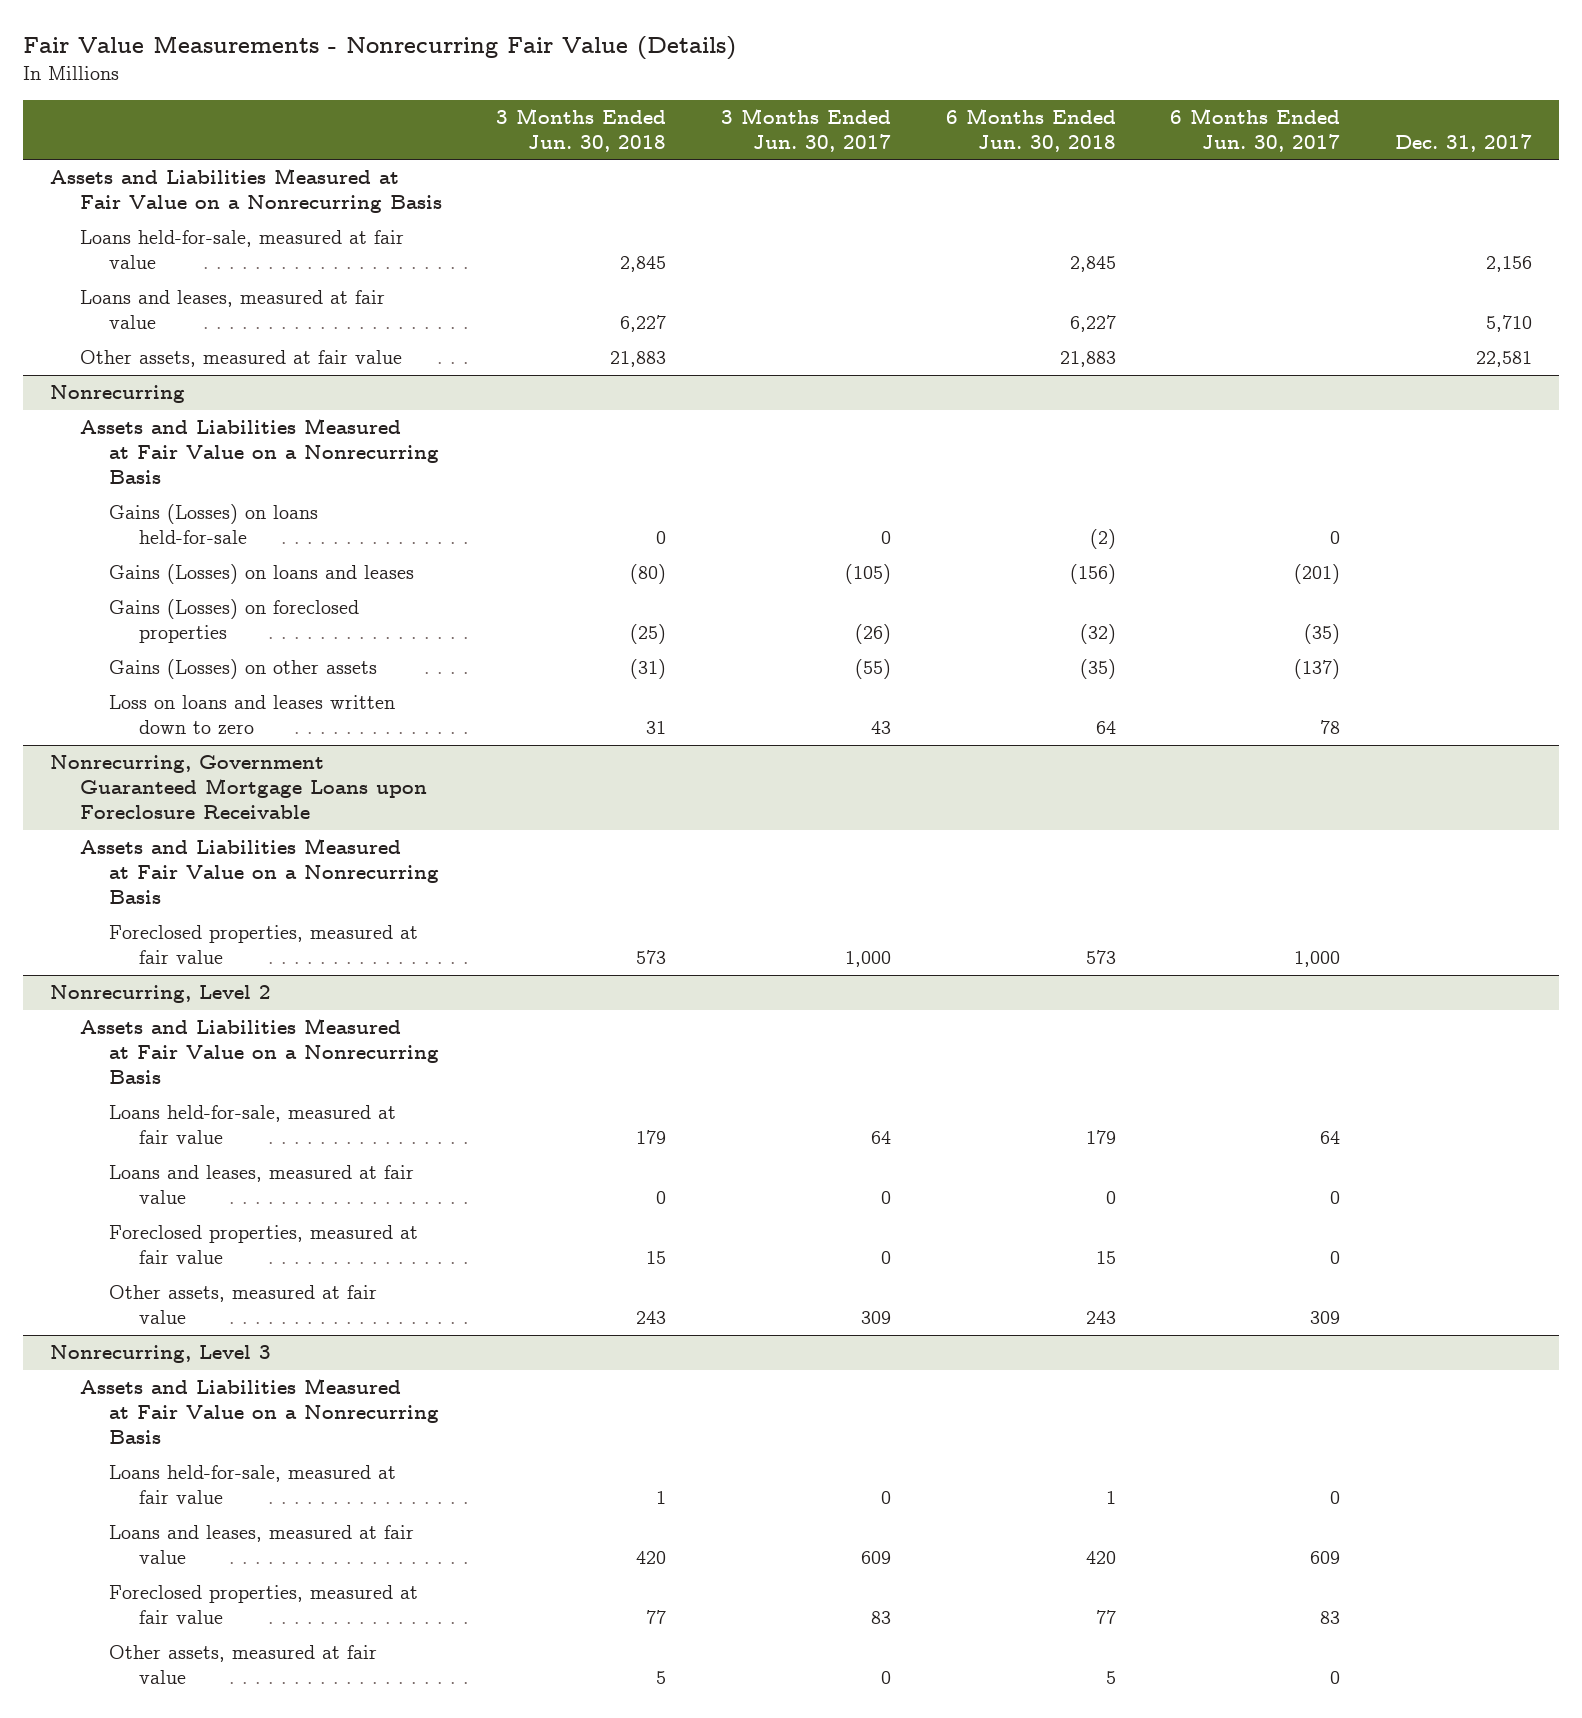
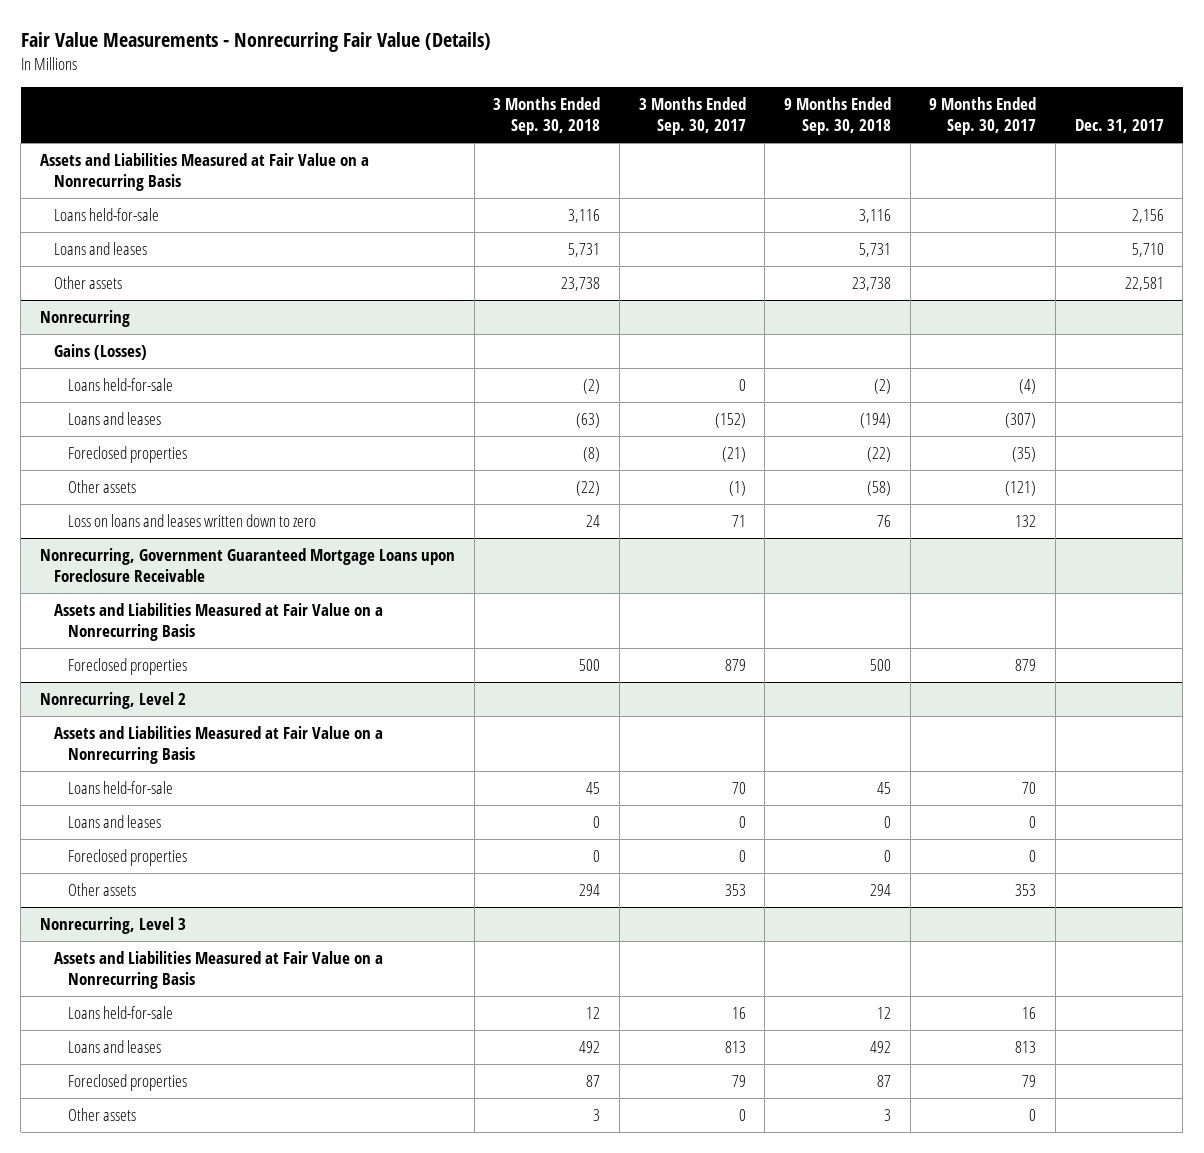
[496,107,667,152] 3 Months Ended Jun. 30, 2018 -> none
[720,107,891,152] 3 Months Ended Jun. 30, 2017 -> none
[945,107,1116,152] 6 Months Ended Jun. 30, 2018 -> none
[1170,107,1341,152] 6 Months Ended Jun. 30, 2017 -> none
none -> [493,96,601,135] 3 Months Ended Sep. 30, 2018
none -> [638,96,746,135] 3 Months Ended Sep. 30, 2017
none -> [783,96,891,135] 9 Months Ended Sep. 30, 2018
none -> [929,96,1037,135] 9 Months Ended Sep. 30, 2017
[79,230,404,270] Loans held-for-sale, measured at fair value -> [54,208,160,222] Loans held-for-sale
[79,290,385,330] Loans and leases, measured at fair value -> [54,242,148,256] Loans and leases
[79,350,402,368] Other assets, measured at fair value -> [54,276,123,290] Other assets
[79,418,440,485] Assets and Liabilities Measured at Fair Value on a Nonrecurring Basis -> none
none -> [54,344,148,361] Gains (Losses)
[109,504,319,545] Gains (Losses) on loans held-for-sale -> [68,378,174,392] Loans held-for-sale
[109,564,415,585] Gains (Losses) on loans and leases -> [68,412,162,426] Loans and leases
[109,599,360,644] Gains (Losses) on foreclosed properties -> [68,446,188,464] Foreclosed properties
[109,659,378,680] Gains (Losses) on other assets -> [68,480,137,494] Other assets
[109,925,419,965] Foreclosed properties, measured at fair value -> [68,658,188,676] Foreclosed properties
[109,1105,397,1145] Loans held-for-sale, measured at fair value -> [68,781,174,795] Loans held-for-sale
[109,1165,415,1205] Loans and leases, measured at fair value -> [68,815,162,829] Loans and leases
[109,1225,419,1265] Foreclosed properties, measured at fair value -> [68,849,188,867] Foreclosed properties
[109,1285,378,1325] Other assets, measured at fair value -> [68,883,137,897] Other assets
[109,1465,397,1505] Loans held-for-sale, measured at fair value -> [68,1006,174,1020] Loans held-for-sale
[109,1525,415,1565] Loans and leases, measured at fair value -> [68,1040,162,1054] Loans and leases
[109,1585,419,1625] Foreclosed properties, measured at fair value -> [68,1074,188,1092] Foreclosed properties
[109,1645,378,1685] Other assets, measured at fair value -> [68,1108,137,1122] Other assets

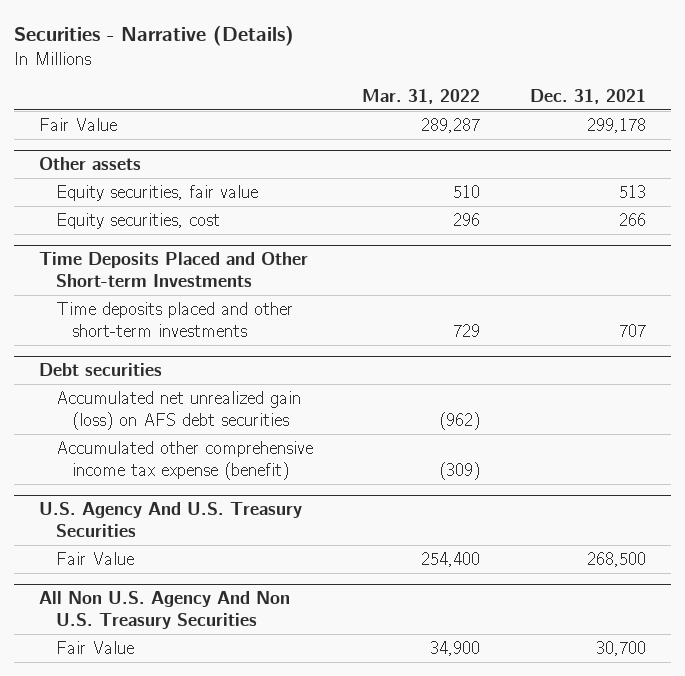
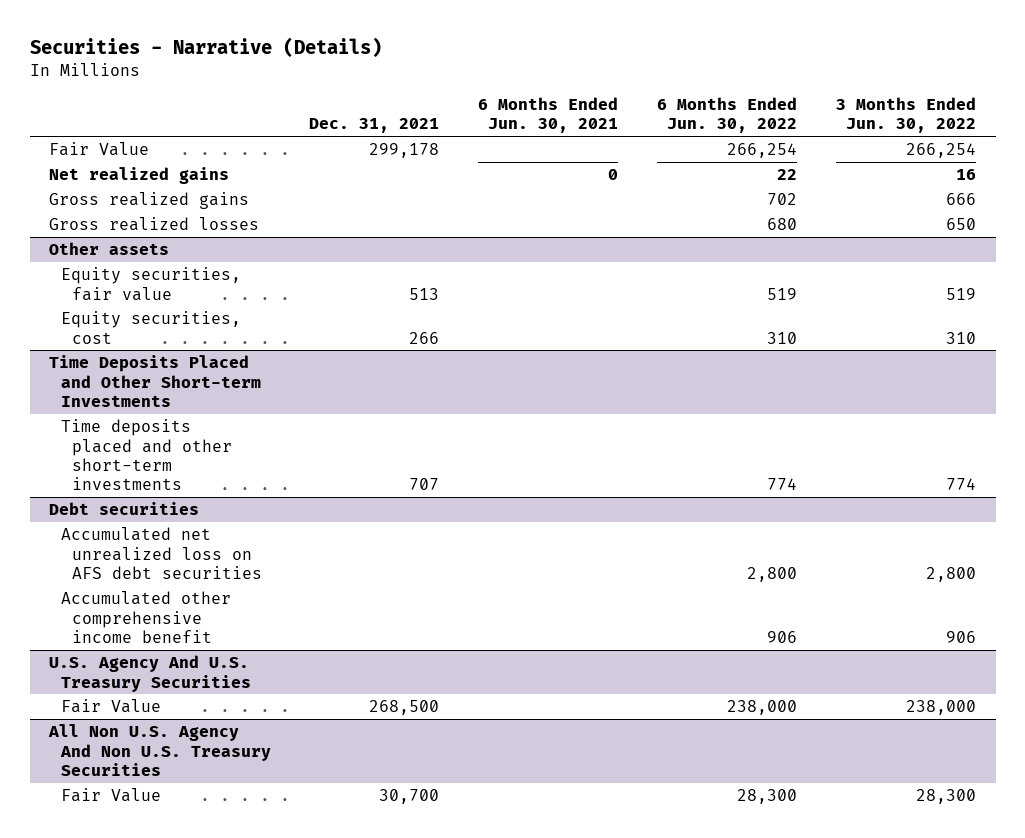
[362,89,481,105] Mar. 31, 2022 -> none
none -> [478,97,619,134] 6 Months Ended Jun. 30, 2021
none -> [657,97,798,134] 6 Months Ended Jun. 30, 2022
none -> [836,97,977,134] 3 Months Ended Jun. 30, 2022
none -> [48,167,229,185] Net realized gains
none -> [48,192,249,210] Gross realized gains
none -> [48,217,259,232] Gross realized losses
[55,390,301,431] Accumulated net unrealized gain (loss) on AFS debt securities -> [60,527,263,579] Accumulated net unrealized loss on AFS debt securities
[55,440,313,481] Accumulated other comprehensive income tax expense (benefit) -> [60,591,231,643] Accumulated other comprehensive income benefit

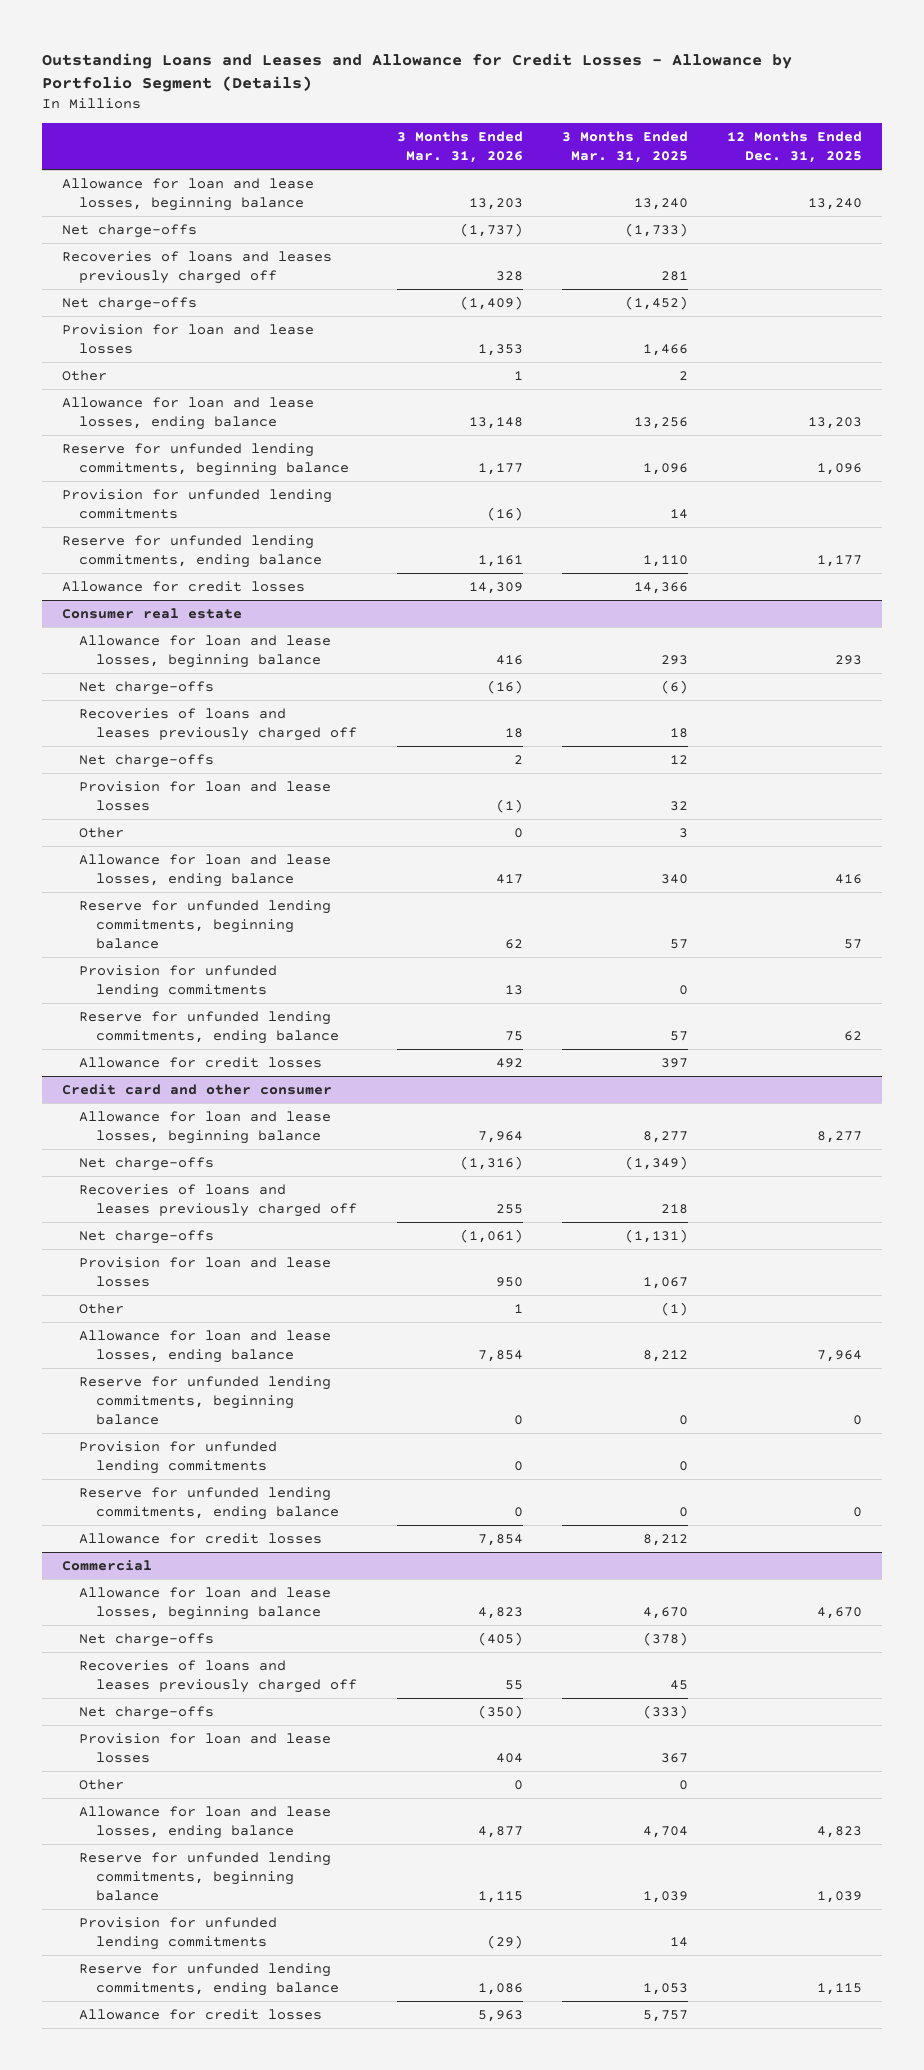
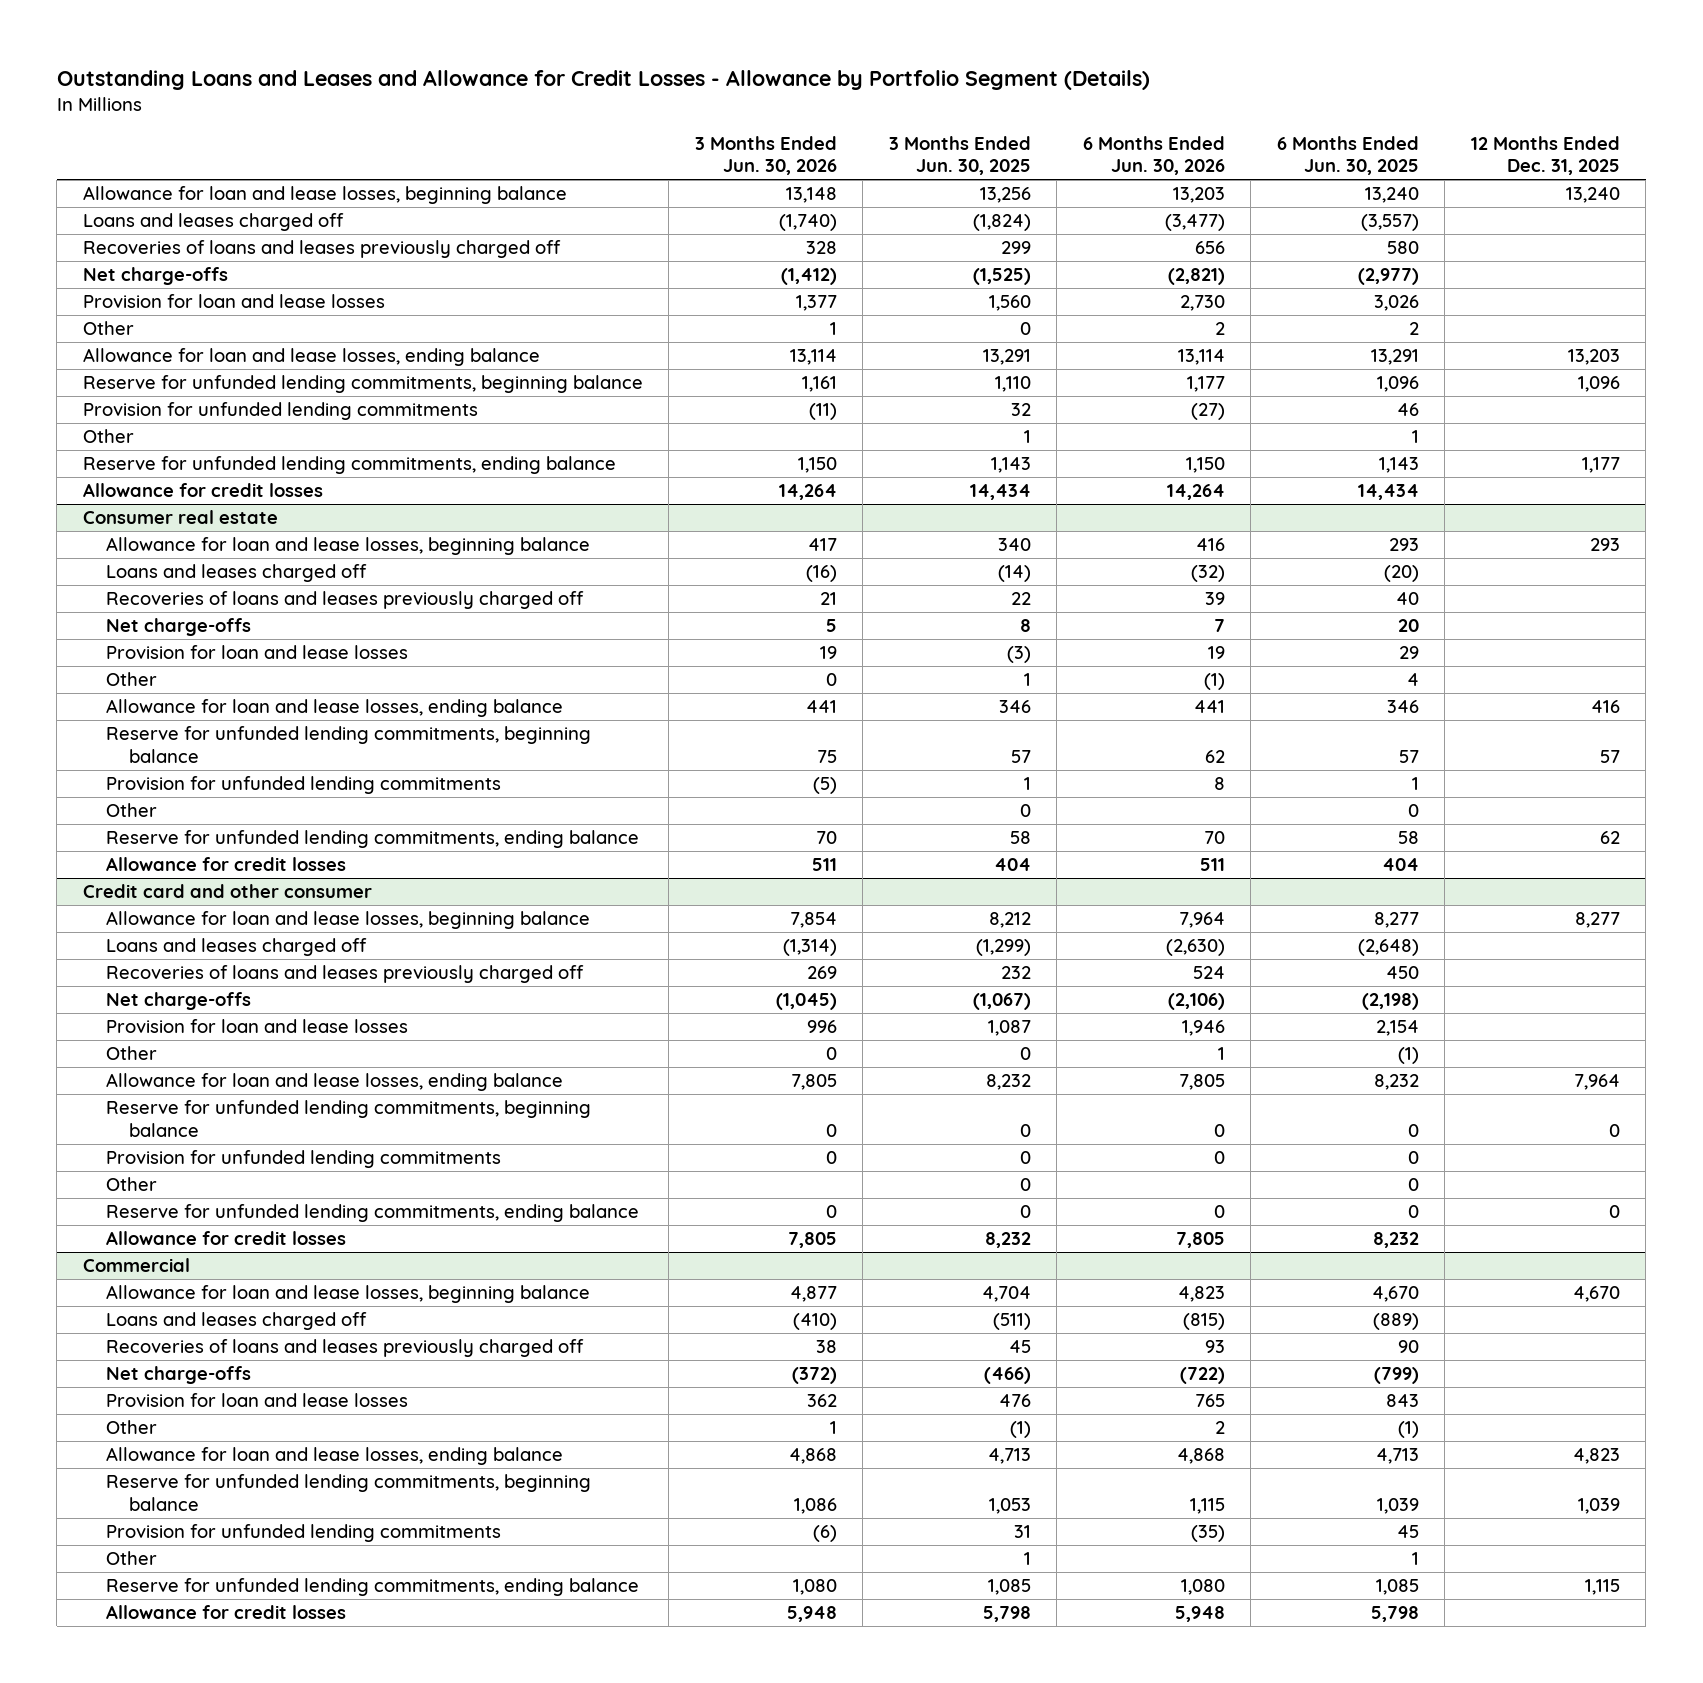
[396,131,523,164] 3 Months Ended Mar. 31, 2026 -> none
[562,131,689,164] 3 Months Ended Mar. 31, 2025 -> none
none -> [694,135,837,175] 3 Months Ended Jun. 30, 2026
none -> [888,135,1031,175] 3 Months Ended Jun. 30, 2025
none -> [1082,135,1225,175] 6 Months Ended Jun. 30, 2026
none -> [1276,135,1419,175] 6 Months Ended Jun. 30, 2025
[61,223,197,238] Net charge-offs -> [82,213,344,232] Loans and leases charged off
none -> [82,429,134,444] Other
[78,680,214,695] Net charge-offs -> [105,564,367,583] Loans and leases charged off
none -> [105,803,157,818] Other
[78,1156,214,1171] Net charge-offs -> [105,938,367,957] Loans and leases charged off
none -> [105,1177,157,1192] Other
[78,1632,214,1647] Net charge-offs -> [105,1312,367,1331] Loans and leases charged off
none -> [105,1551,157,1566] Other

